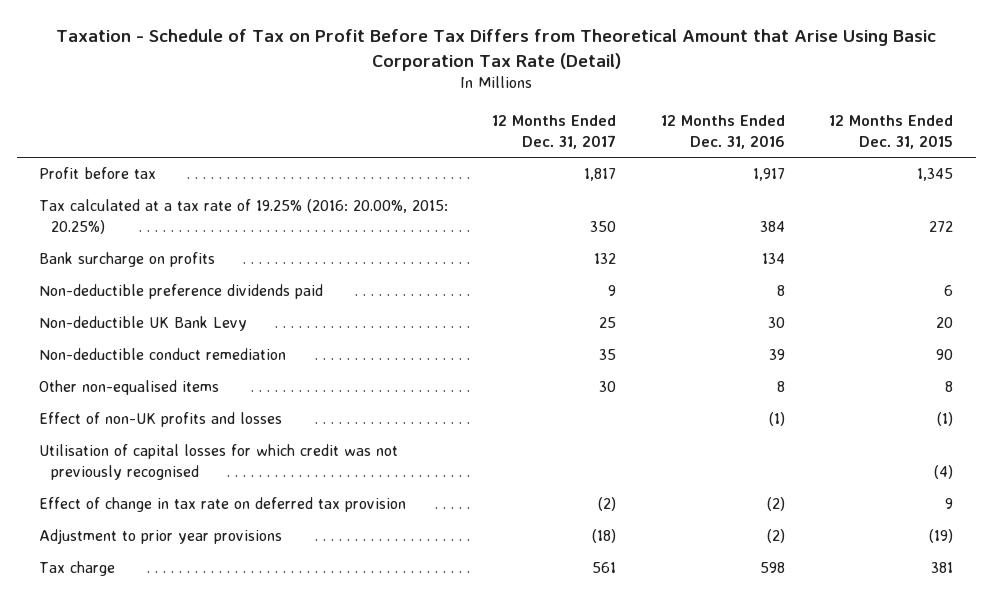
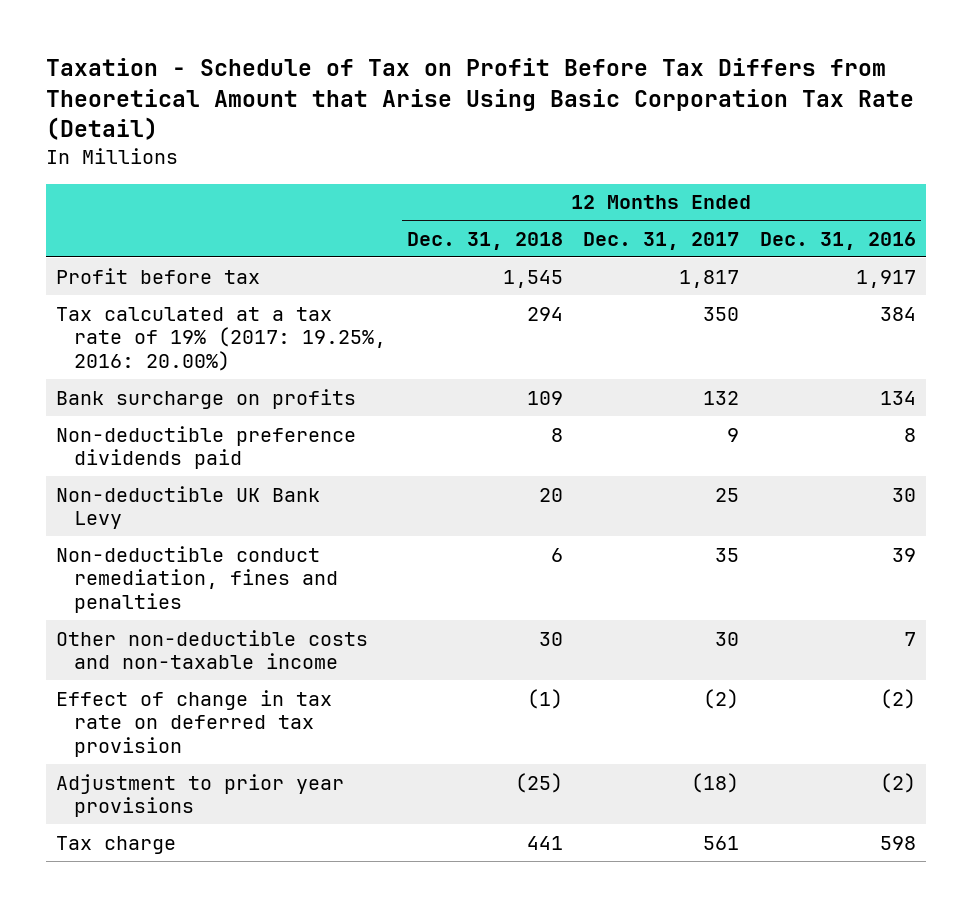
[829,114,954,149] 12 Months Ended Dec. 31, 2015 -> none
none -> [406,231,563,250] Dec. 31, 2018
[38,199,448,235] Tax calculated at a tax rate of 19.25% (2016: 20.00%, 2015: 20.25%) -> [56,306,387,371] Tax calculated at a tax rate of 19% (2017: 19.25%, 2016: 20.00%)
[38,412,282,428] Effect of non-UK profits and losses -> none
[38,444,398,481] Utilisation of capital losses for which credit was not previously recognised -> none
[38,348,286,361] Non-deductible conduct remediation -> [56,545,339,613] Non-deductible conduct remediation, fines and penalties
[38,380,219,396] Other non-equalised items -> [56,629,369,670] Other non-deductible costs and non-taxable income
[776,381,785,393] 8 -> [903,631,916,646] 7

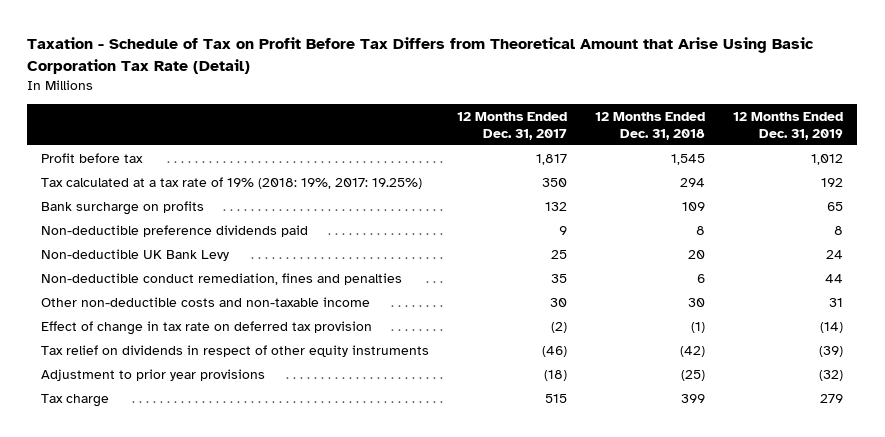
[759,231,916,250] Dec. 31, 2016 -> none
none -> [733,111,844,140] 12 Months Ended Dec. 31, 2019
[56,306,387,371] Tax calculated at a tax rate of 19% (2017: 19.25%, 2016: 20.00%) -> [41,176,423,189] Tax calculated at a tax rate of 19% (2018: 19%, 2017: 19.25%)
none -> [41,344,430,357] Tax relief on dividends in respect of other equity instruments
[526,835,563,850] 441 -> [681,393,706,403] 399
[703,835,740,850] 561 -> [545,393,568,403] 515

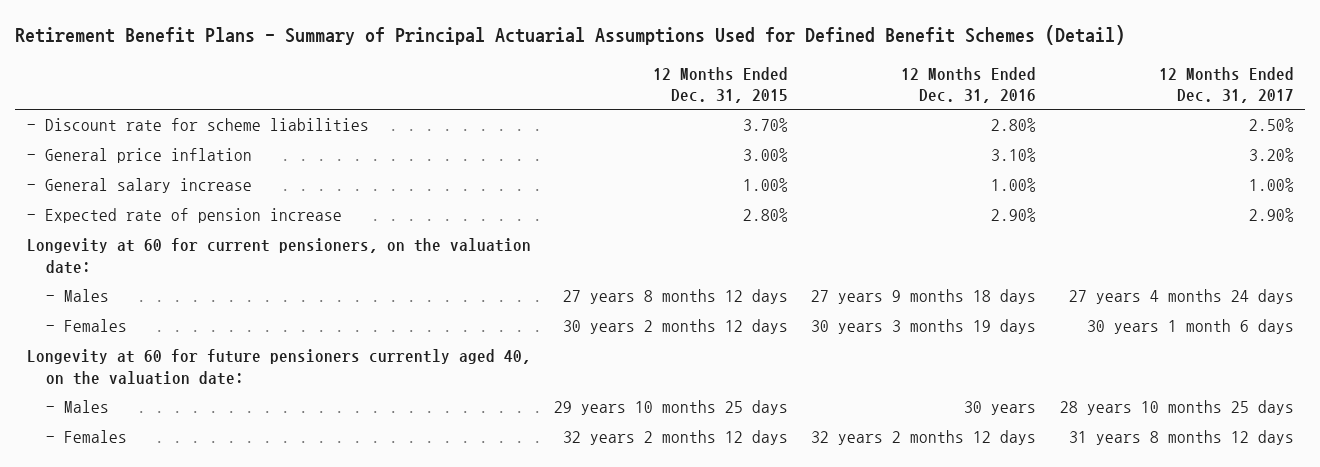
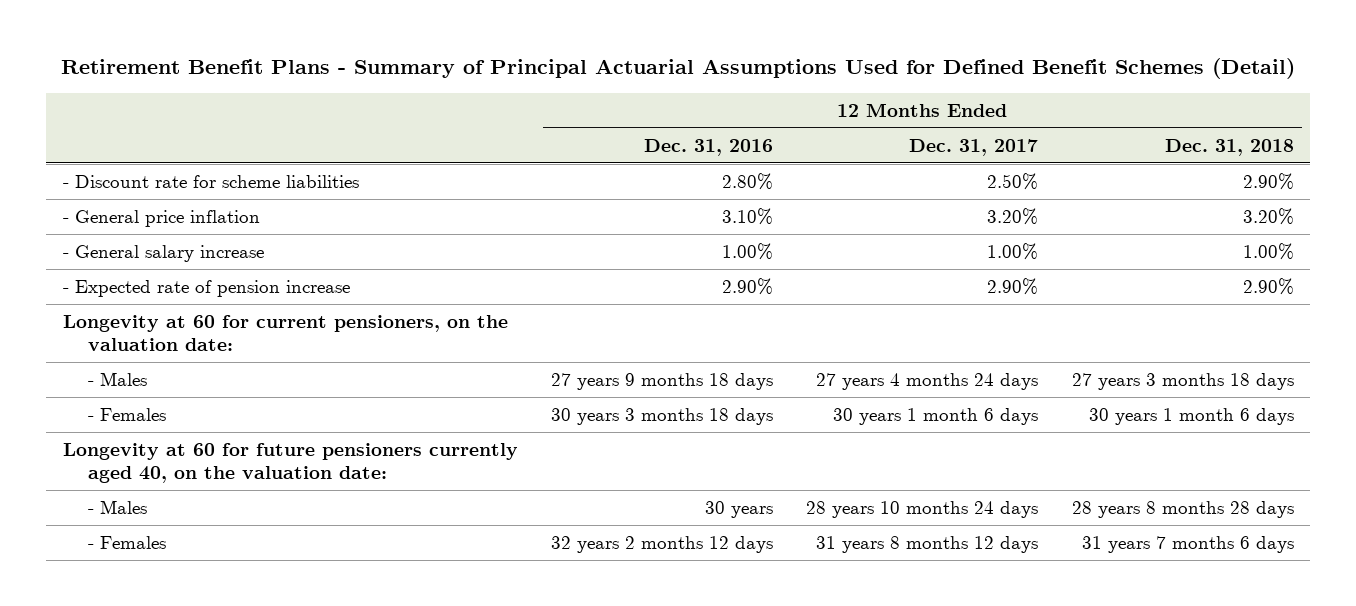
[652,66,788,103] 12 Months Ended Dec. 31, 2015 -> none
none -> [1164,138,1294,156] Dec. 31, 2018
[811,319,1037,335] 30 years 3 months 19 days -> [551,407,774,425] 30 years 3 months 18 days
[1059,400,1294,416] 28 years 10 months 25 days -> [806,500,1039,518] 28 years 10 months 24 days

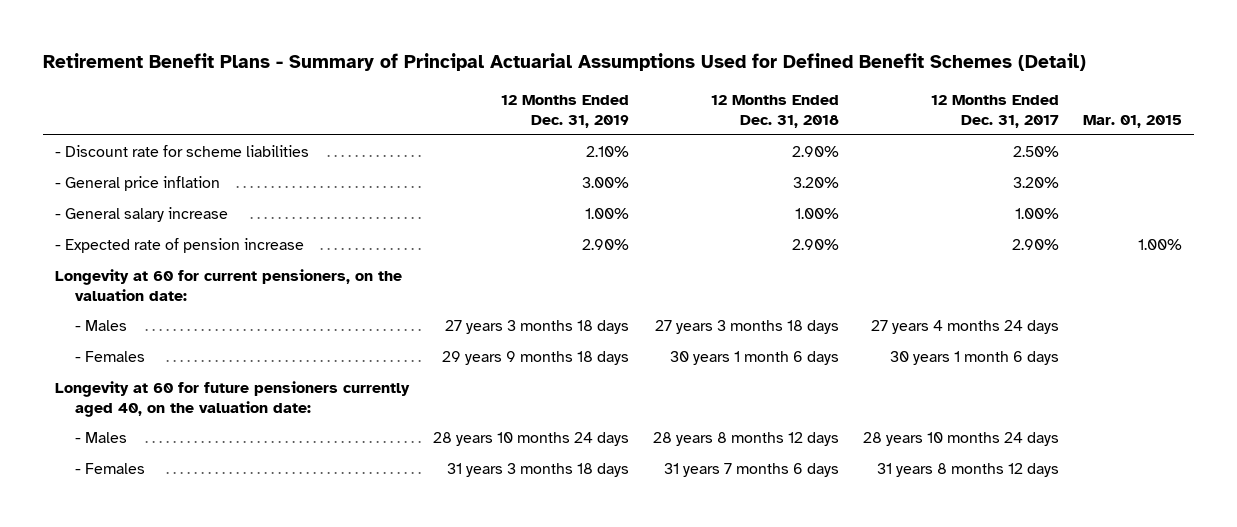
[644,138,774,156] Dec. 31, 2016 -> none
none -> [501,94,630,128] 12 Months Ended Dec. 31, 2019
none -> [1082,114,1182,128] Mar. 01, 2015
[1071,500,1294,518] 28 years 8 months 28 days -> [653,431,840,446] 28 years 8 months 12 days

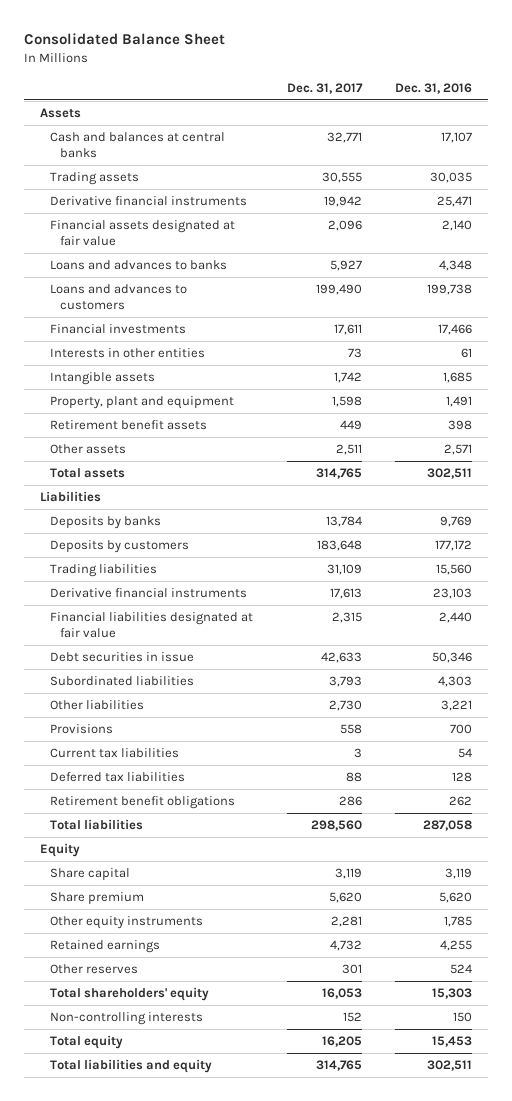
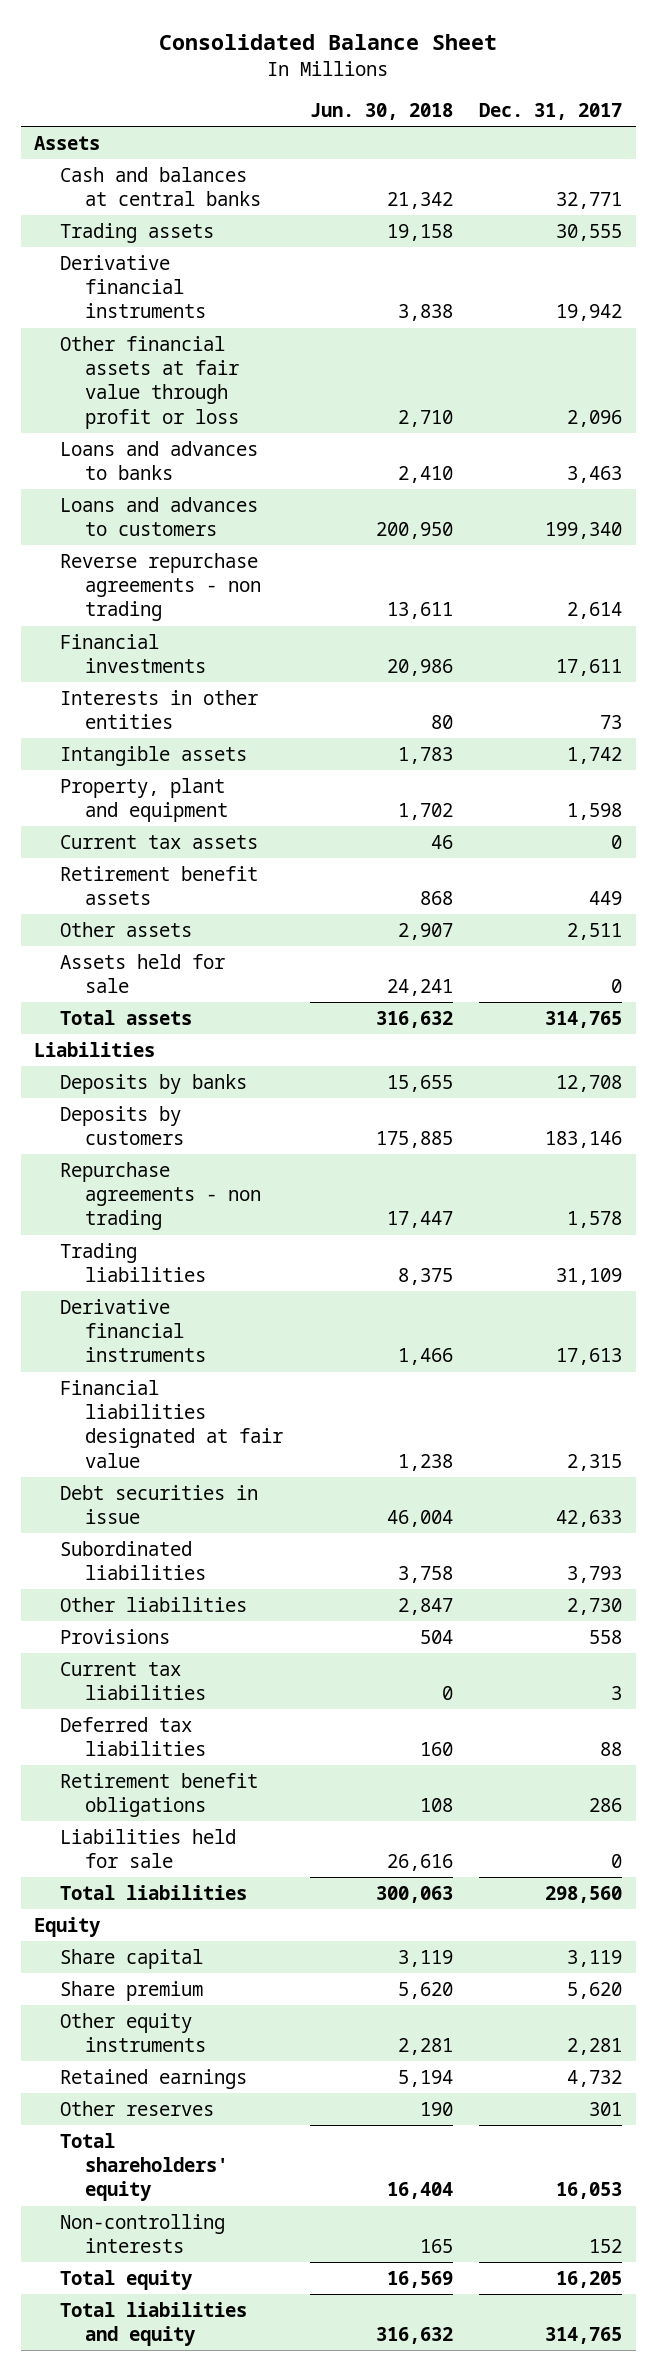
[394,82,472,94] Dec. 31, 2016 -> none
none -> [309,103,453,121] Jun. 30, 2018
[50,220,236,246] Financial assets designated at fair value -> [59,335,240,429] Other financial assets at fair value through profit or loss
[329,260,362,272] 5,927 -> [567,466,623,484] 3,463
[315,284,362,296] 199,490 -> [545,522,623,540] 199,340
none -> [59,552,262,622] Reverse repurchase agreements - non trading
none -> [59,834,258,849] Current tax assets
none -> [59,953,225,994] Assets held for sale
[325,516,362,528] 13,784 -> [556,1074,623,1092] 12,708
[316,540,362,552] 183,648 -> [545,1131,623,1149] 183,146
none -> [59,1161,262,1231] Repurchase agreements - non trading
none -> [59,1828,236,1869] Liabilities held for sale

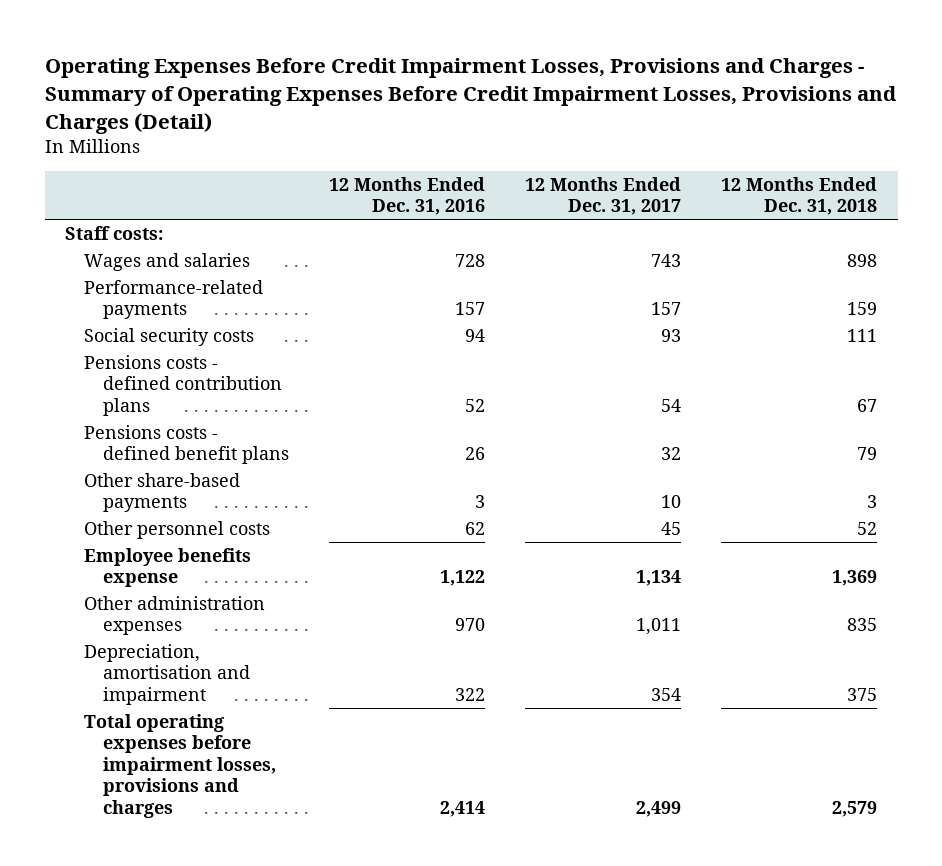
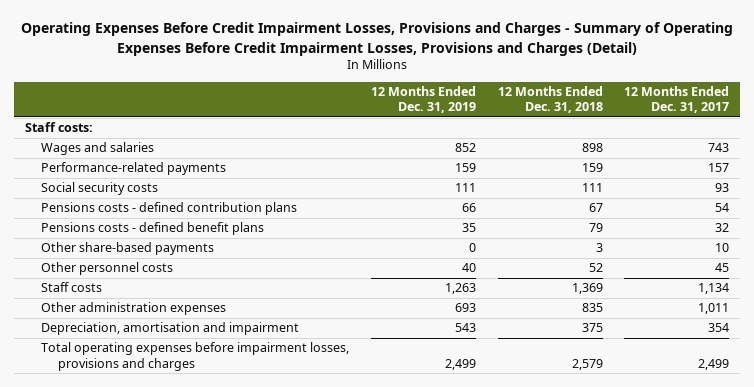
[329,176,486,216] 12 Months Ended Dec. 31, 2016 -> none
none -> [371,86,477,114] 12 Months Ended Dec. 31, 2019
[83,547,251,588] Employee benefits expense -> [41,282,103,293] Staff costs

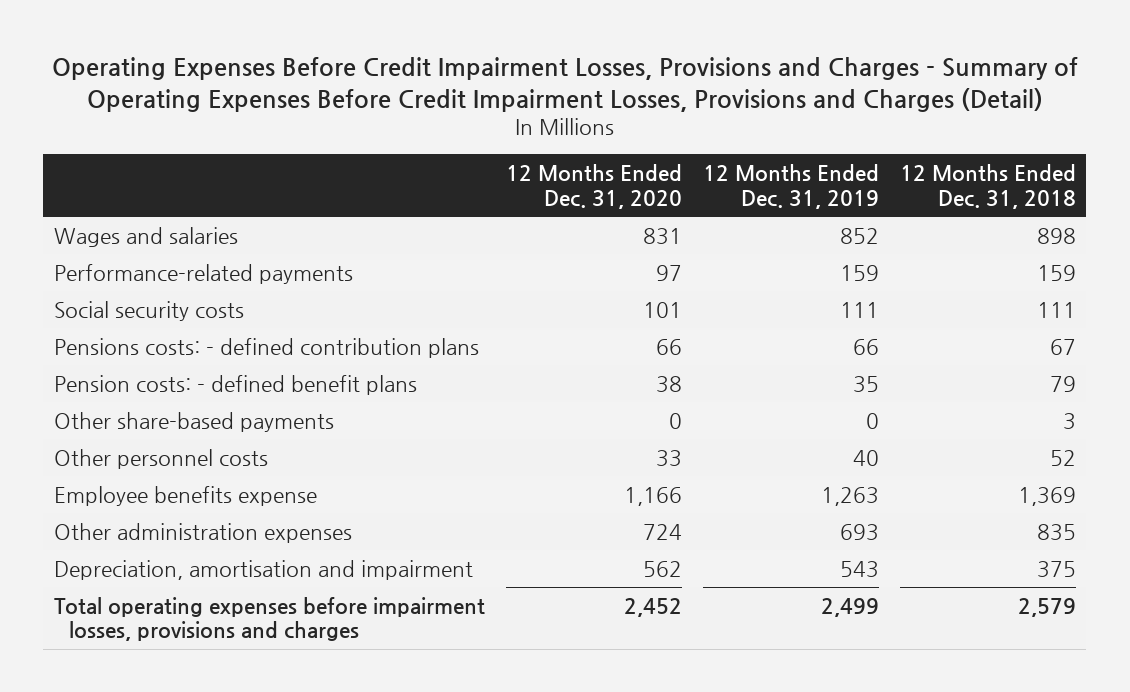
[624,86,730,114] 12 Months Ended Dec. 31, 2017 -> none
none -> [505,164,682,209] 12 Months Ended Dec. 31, 2020
[24,122,93,133] Staff costs: -> none
[41,202,298,216] Pensions costs - defined contribution plans -> [53,337,479,358] Pensions costs: - defined contribution plans
[41,222,265,236] Pensions costs - defined benefit plans -> [53,374,417,395] Pension costs: - defined benefit plans
[41,282,103,293] Staff costs -> [53,485,317,506] Employee benefits expense

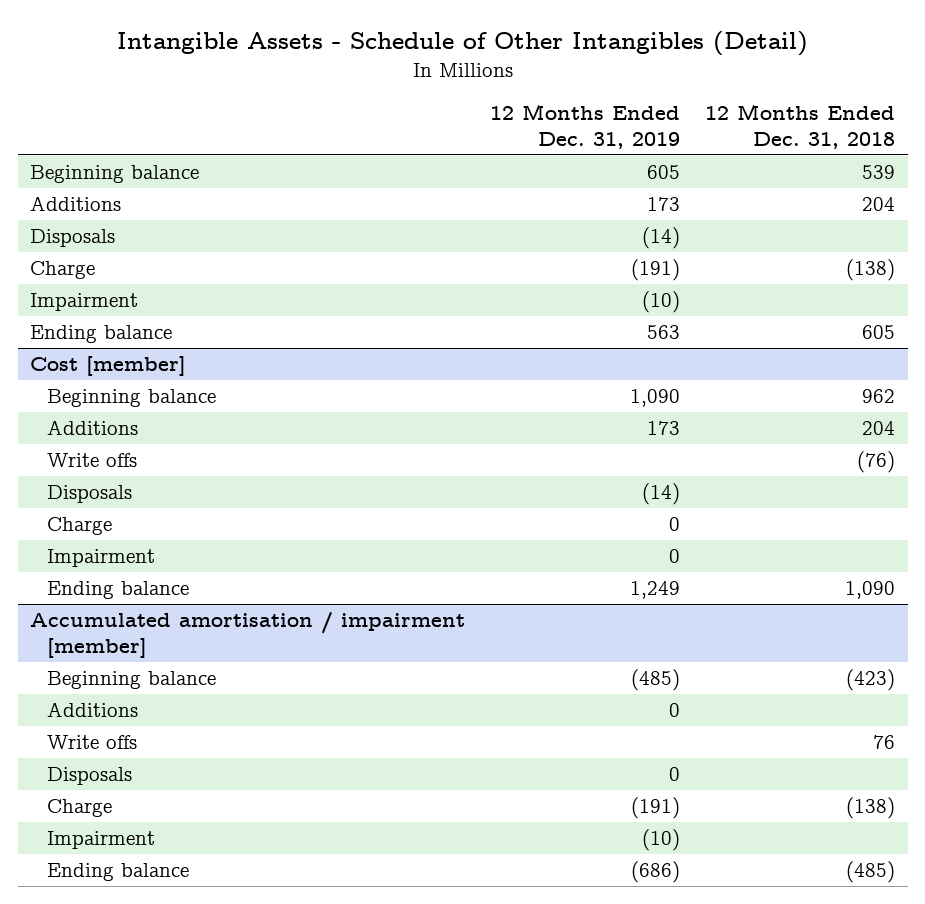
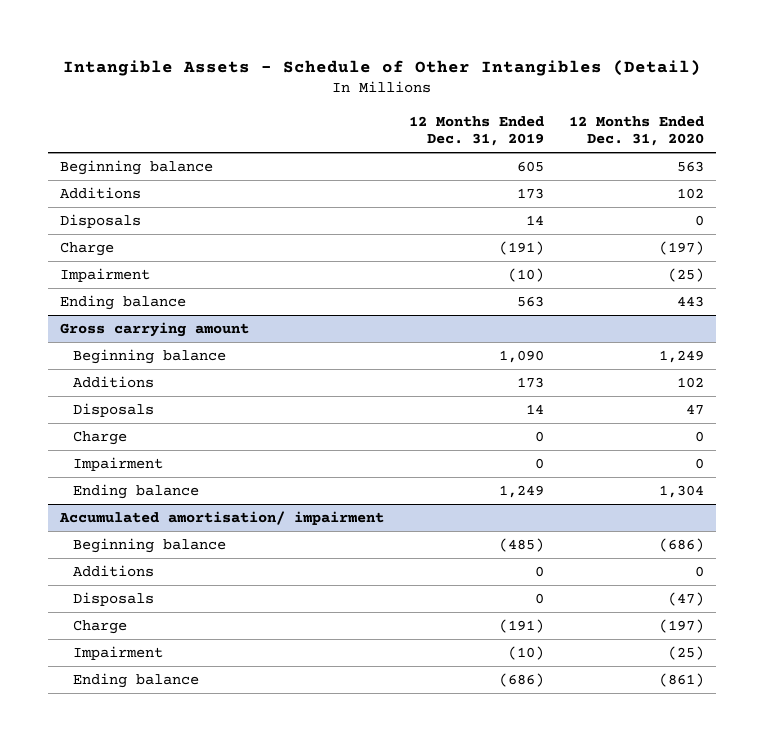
[705,104,896,149] 12 Months Ended Dec. 31, 2018 -> none
none -> [568,115,704,147] 12 Months Ended Dec. 31, 2020
[642,227,681,250] (14) -> [525,215,544,226] 14
[30,356,187,377] Cost [member] -> [60,322,250,338] Gross carrying amount
[46,453,137,468] Write offs -> none
[642,483,681,506] (14) -> [525,404,544,415] 14
[30,612,466,658] Accumulated amortisation / impairment [member] -> [59,511,385,526] Accumulated amortisation/ impairment
[46,735,137,750] Write offs -> none

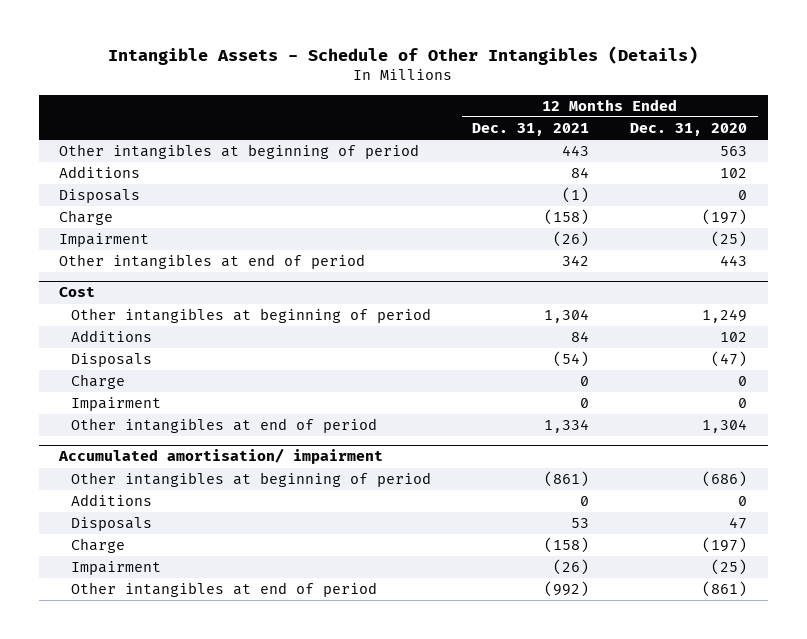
[62,59,701,76] Intangible Assets - Schedule of Other Intangibles (Detail) -> [108,45,699,65] Intangible Assets - Schedule of Other Intangibles (Details)
[408,115,544,147] 12 Months Ended Dec. 31, 2019 -> none
none -> [471,123,589,137] Dec. 31, 2021
[60,160,214,176] Beginning balance -> [59,144,420,160] Other intangibles at beginning of period
[60,295,187,311] Ending balance -> [59,254,366,270] Other intangibles at end of period
[60,322,250,338] Gross carrying amount -> [59,287,96,298] Cost
[72,349,226,365] Beginning balance -> [70,308,431,324] Other intangibles at beginning of period
[685,404,704,416] 47 -> [711,351,748,368] (47)
[72,484,199,500] Ending balance -> [70,418,377,434] Other intangibles at end of period
[72,538,226,554] Beginning balance -> [70,472,431,488] Other intangibles at beginning of period
[667,592,704,607] (47) -> [729,517,748,530] 47
[72,673,199,689] Ending balance -> [70,582,377,598] Other intangibles at end of period

